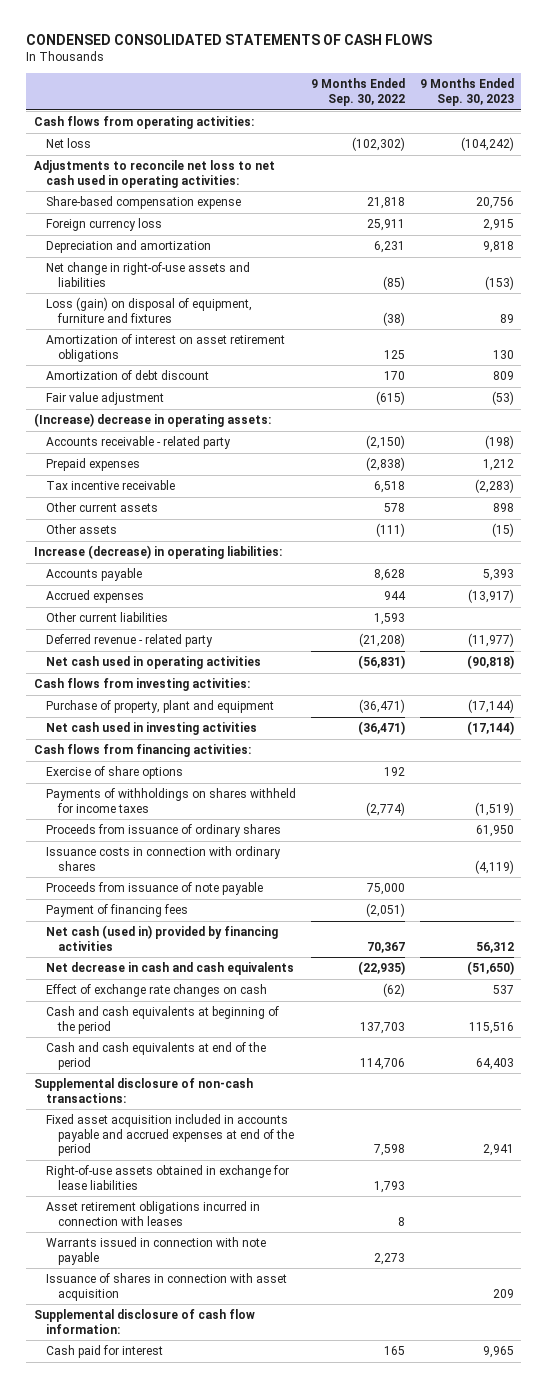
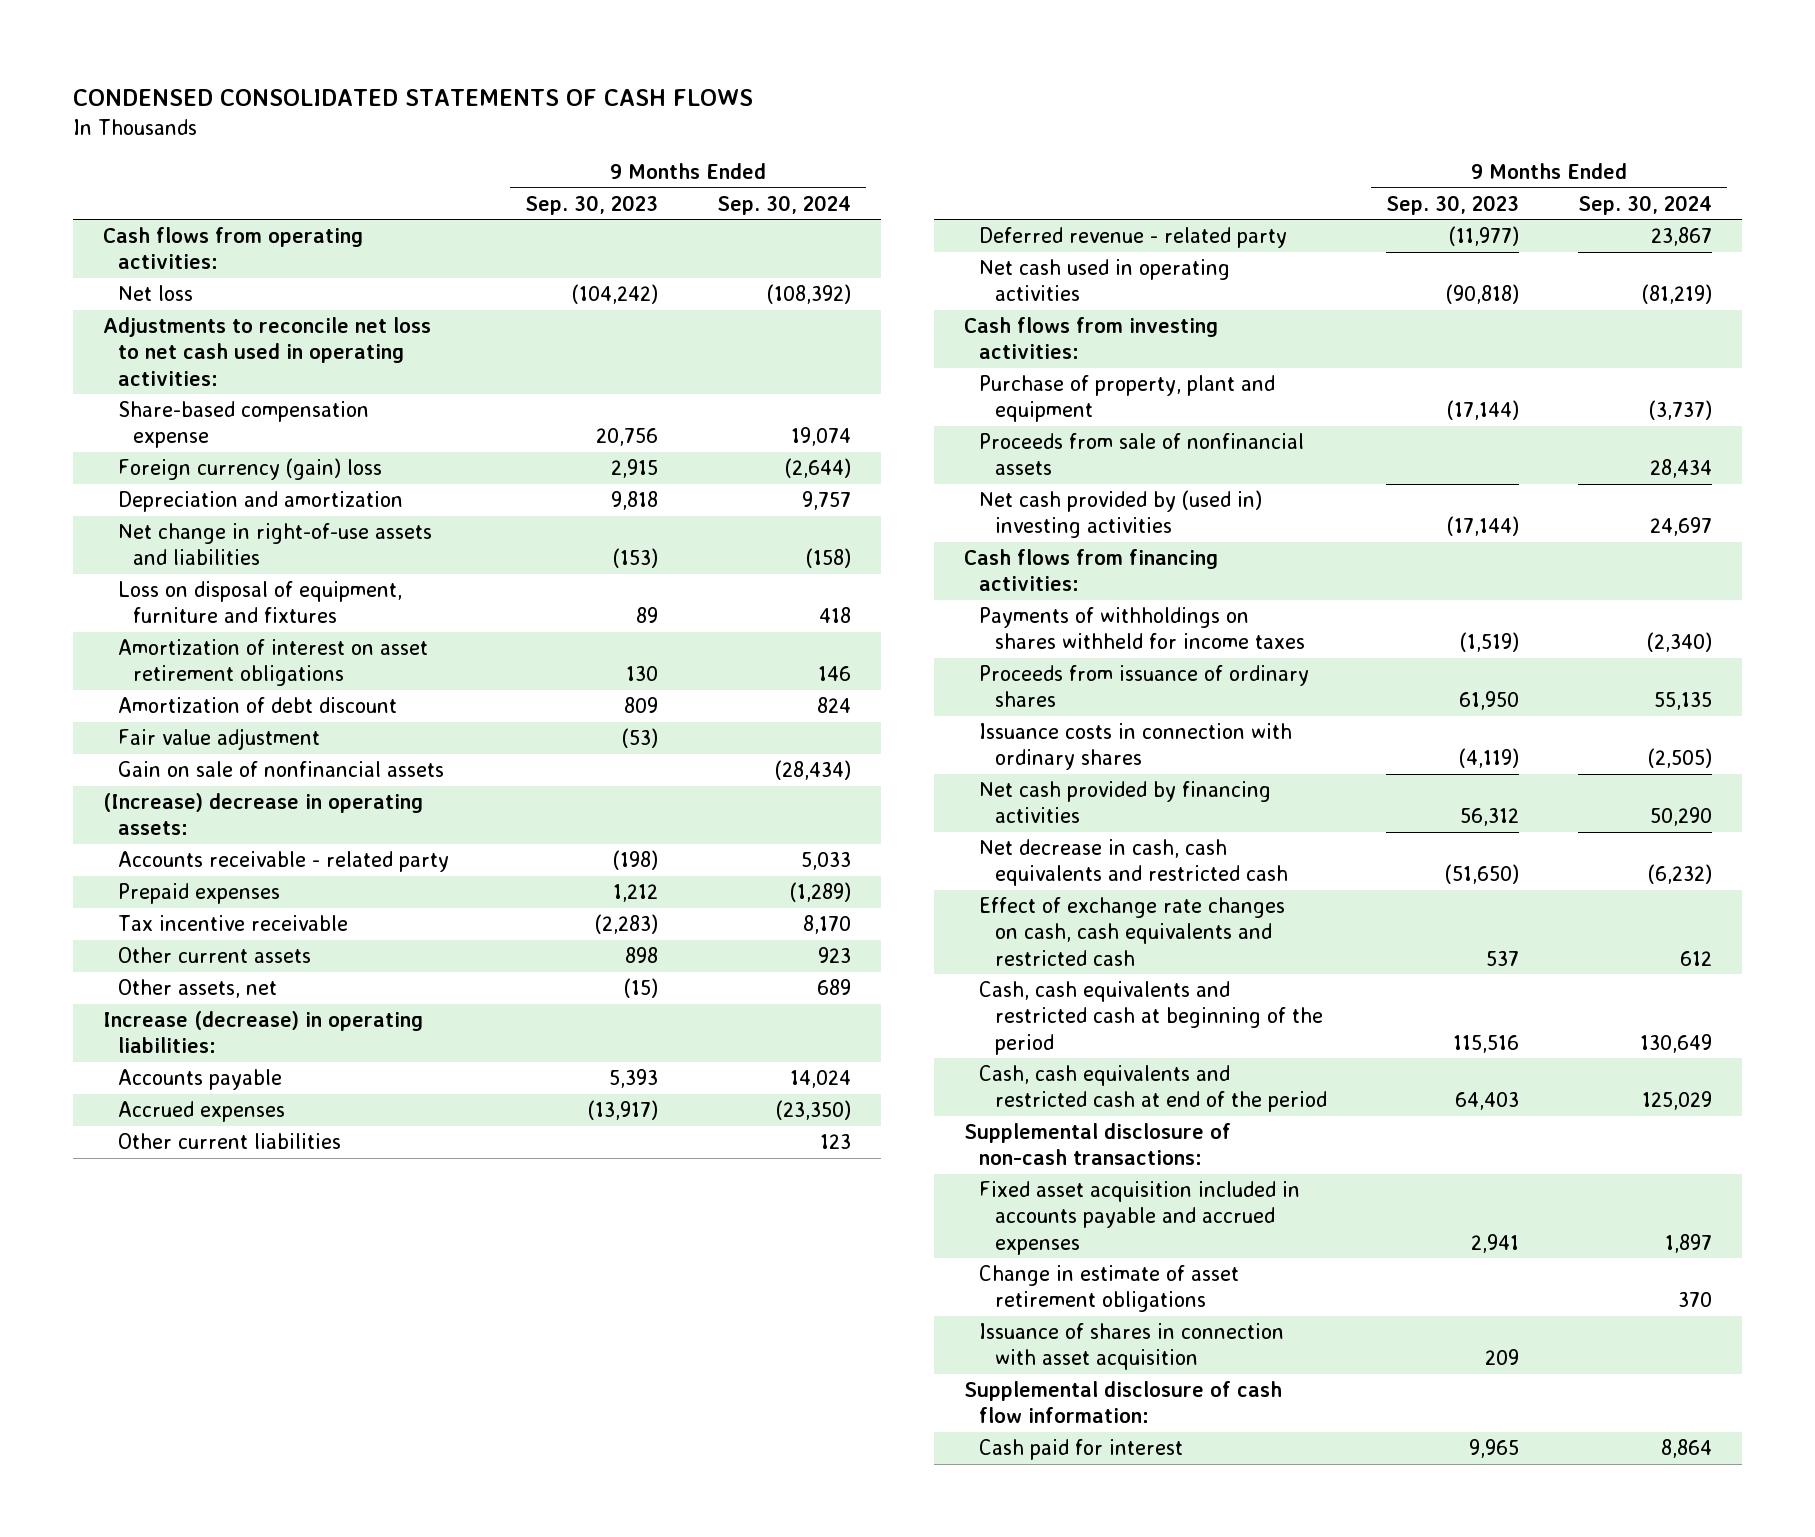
[310,78,405,107] 9 Months Ended Sep. 30, 2022 -> none
none -> [717,194,852,215] Sep. 30, 2024
[45,218,162,232] Foreign currency loss -> [118,458,383,481] Foreign currency (gain) loss
[45,297,252,323] Loss (gain) on disposal of equipment, furniture and fixtures -> [118,581,403,624] Loss on disposal of equipment, furniture and fixtures
none -> [118,761,445,778] Gain on sale of nonfinancial assets
[45,524,117,535] Other assets -> [118,979,278,999] Other assets, net
none -> [979,433,1305,476] Proceeds from sale of nonfinancial assets
[45,722,257,736] Net cash used in investing activities -> [979,490,1263,539] Net cash provided by (used in) investing activities
[45,766,183,780] Exercise of share options -> none
[45,882,263,896] Proceeds from issuance of note payable -> none
[45,904,188,918] Payment of financing fees -> none
[45,925,278,951] Net cash (used in) provided by financing activities -> [979,781,1272,824] Net cash provided by financing activities
[45,962,294,976] Net decrease in cash and cash equivalents -> [979,839,1288,887] Net decrease in cash, cash equivalents and restricted cash
[45,984,267,998] Effect of exchange rate changes on cash -> [979,897,1286,966] Effect of exchange rate changes on cash, cash equivalents and restricted cash
[45,1006,279,1034] Cash and cash equivalents at beginning of the period -> [979,981,1323,1055] Cash, cash equivalents and restricted cash at beginning of the period
[45,1042,266,1070] Cash and cash equivalents at end of the period -> [979,1065,1327,1113] Cash, cash equivalents and restricted cash at end of the period
[45,1165,289,1190] Right-of-use assets obtained in exchange for lease liabilities -> none
[45,1201,260,1226] Asset retirement obligations incurred in connection with leases -> none
[45,1237,266,1265] Warrants issued in connection with note payable -> none
[45,1114,294,1157] Fixed asset acquisition included in accounts payable and accrued expenses at end of the period -> [979,1181,1301,1255] Fixed asset acquisition included in accounts payable and accrued expenses
none -> [979,1265,1240,1313] Change in estimate of asset retirement obligations

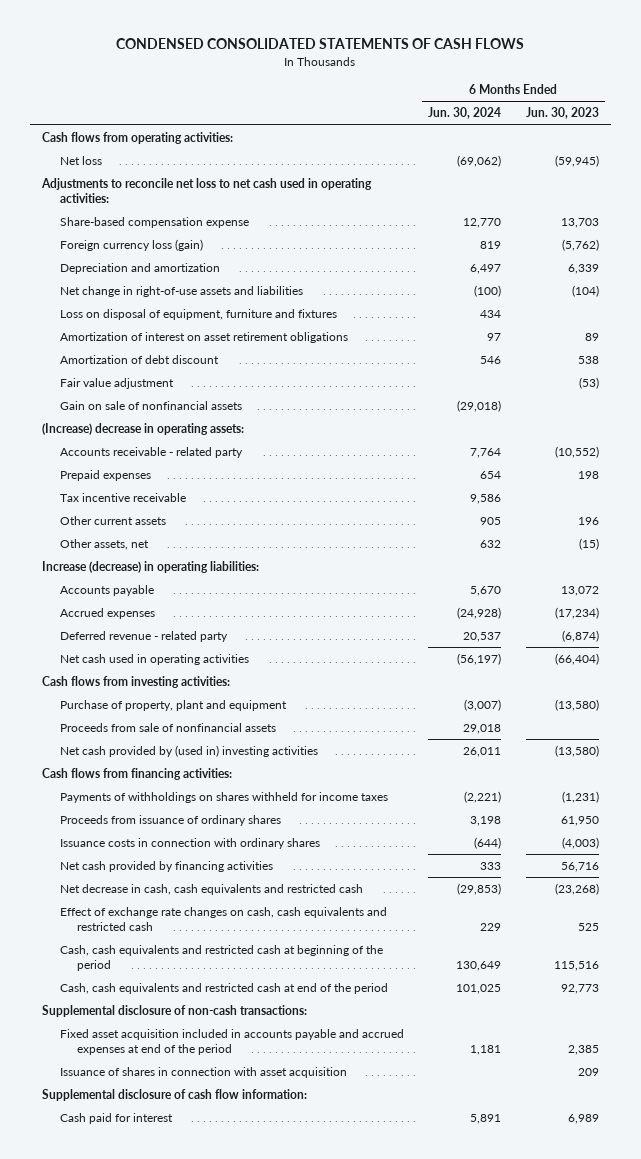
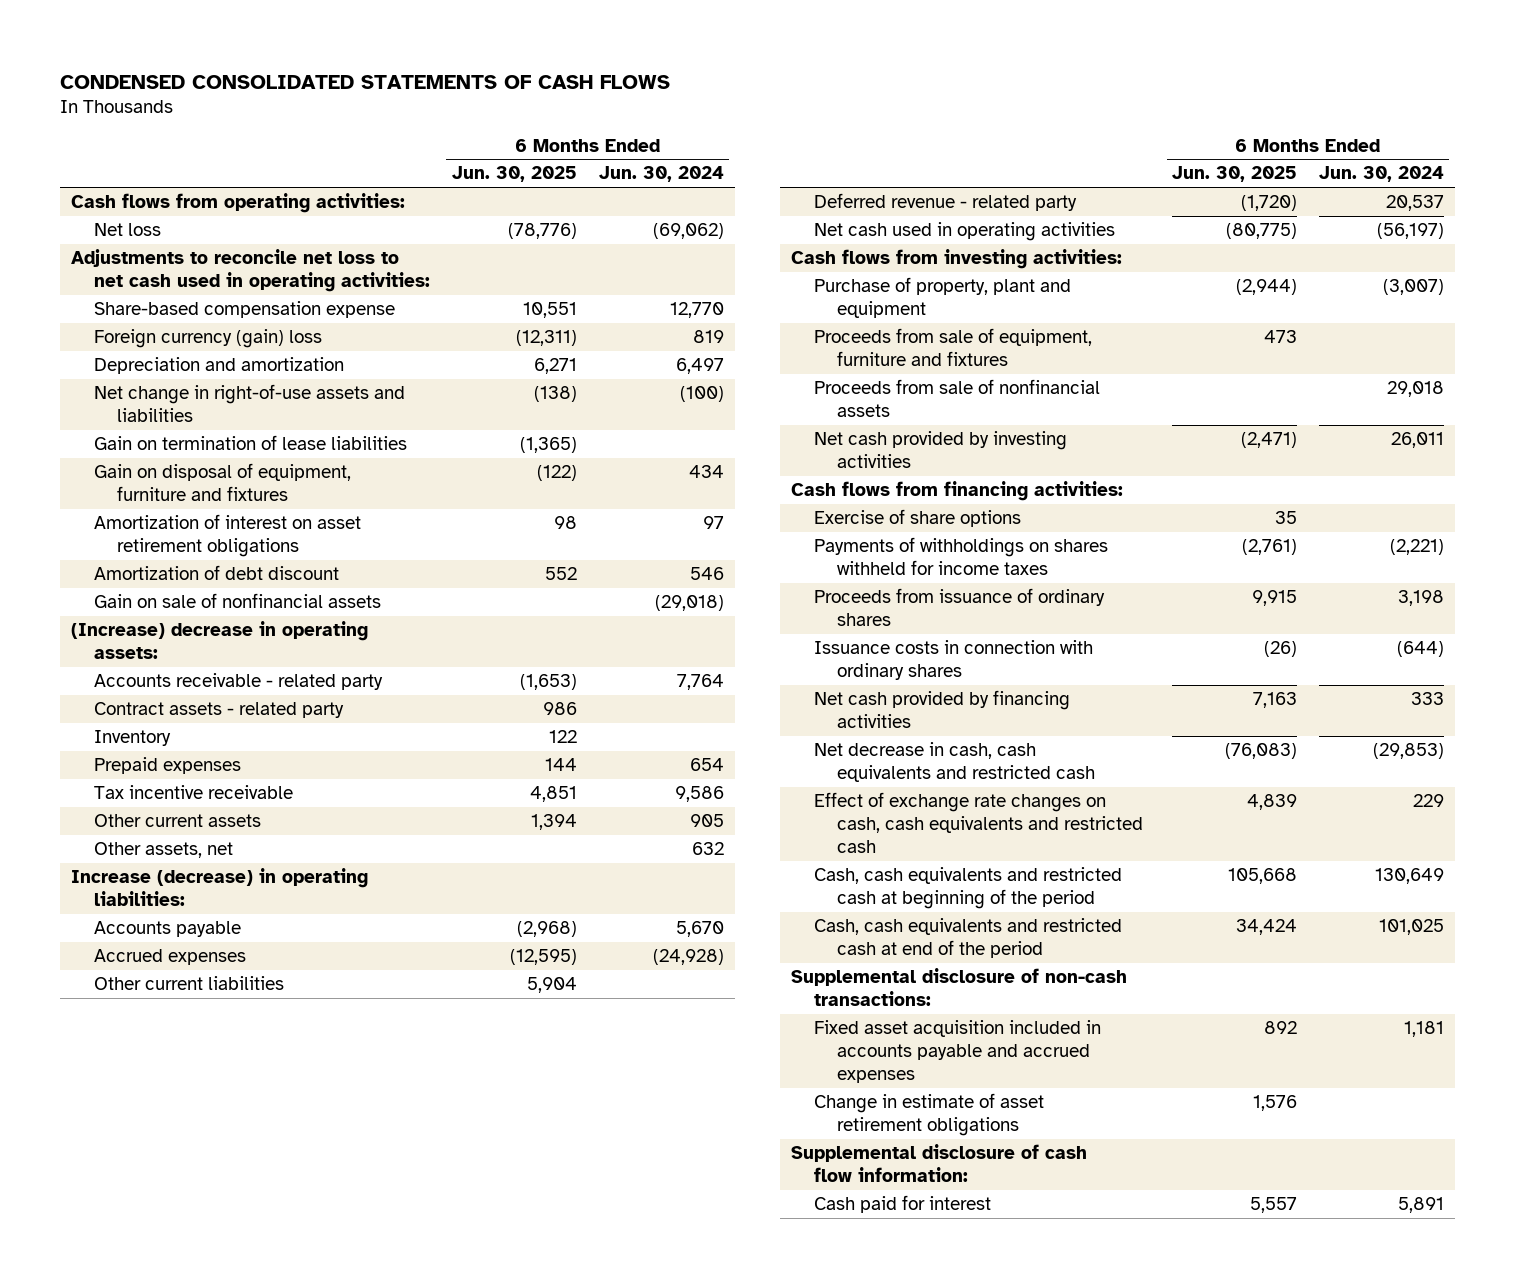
[525,107,599,120] Jun. 30, 2023 -> none
none -> [451,166,577,183] Jun. 30, 2025
[59,239,203,252] Foreign currency loss (gain) -> [94,329,323,349] Foreign currency (gain) loss
none -> [94,435,408,451] Gain on termination of lease liabilities
[59,309,337,321] Loss on disposal of equipment, furniture and fixtures -> [94,463,352,502] Gain on disposal of equipment, furniture and fixtures
[59,378,174,390] Fair value adjustment -> none
none -> [94,702,345,719] Contract assets - related party
none -> [94,730,172,747] Inventory
none -> [94,976,285,991] Other current liabilities
none -> [814,328,1093,367] Proceeds from sale of equipment, furniture and fixtures
[59,745,318,758] Net cash provided by (used in) investing activities -> [814,431,1068,469] Net cash provided by investing activities
none -> [814,509,1022,528] Exercise of share options
[59,1067,347,1079] Issuance of shares in connection with asset acquisition -> none
[59,1029,404,1055] Fixed asset acquisition included in accounts payable and accrued expenses at end of the period -> [814,1020,1102,1084] Fixed asset acquisition included in accounts payable and accrued expenses
none -> [814,1093,1045,1137] Change in estimate of asset retirement obligations

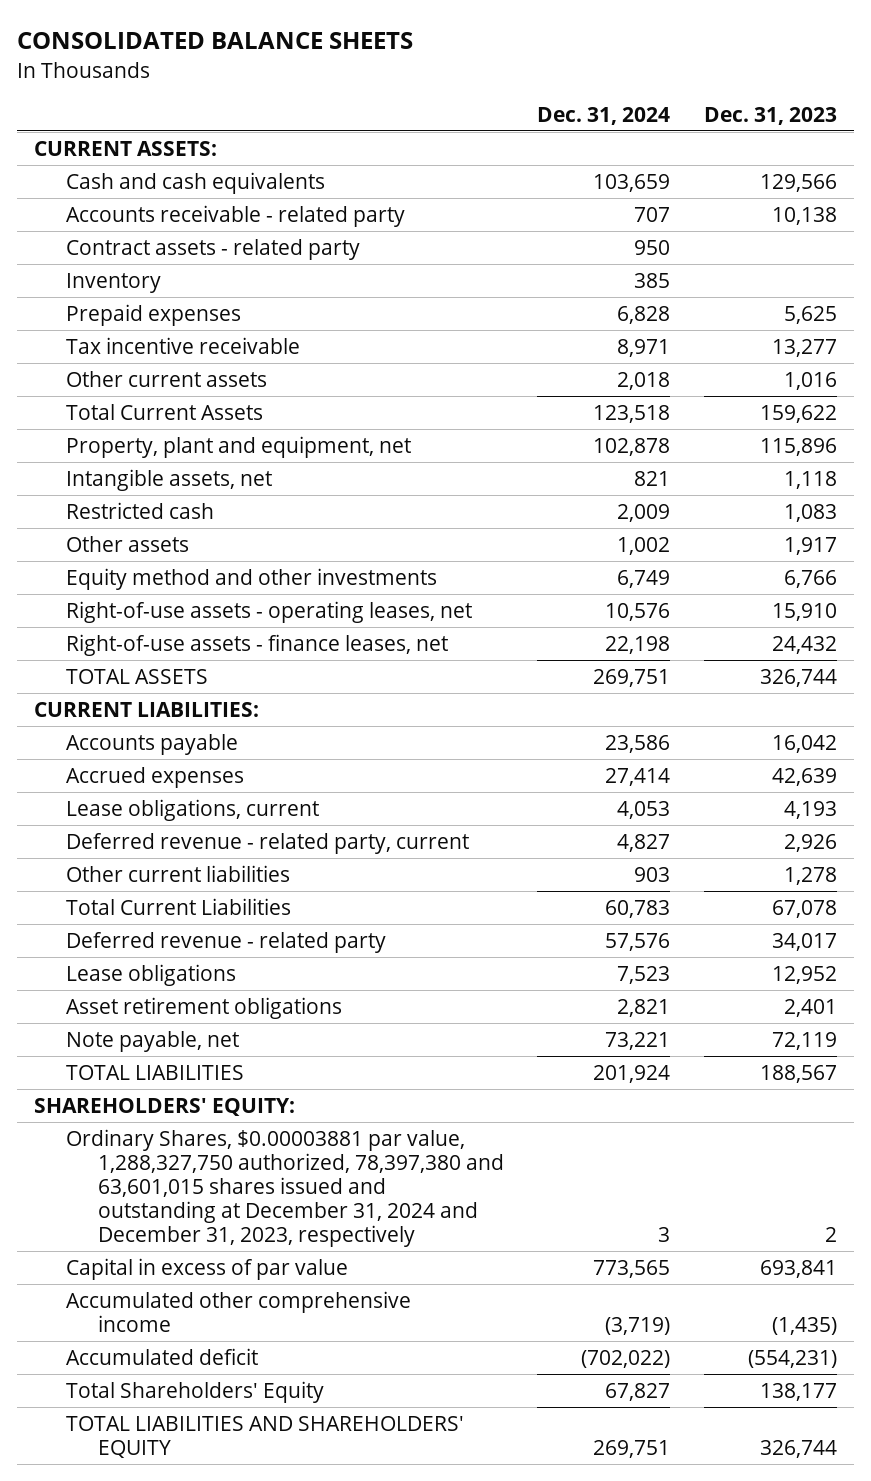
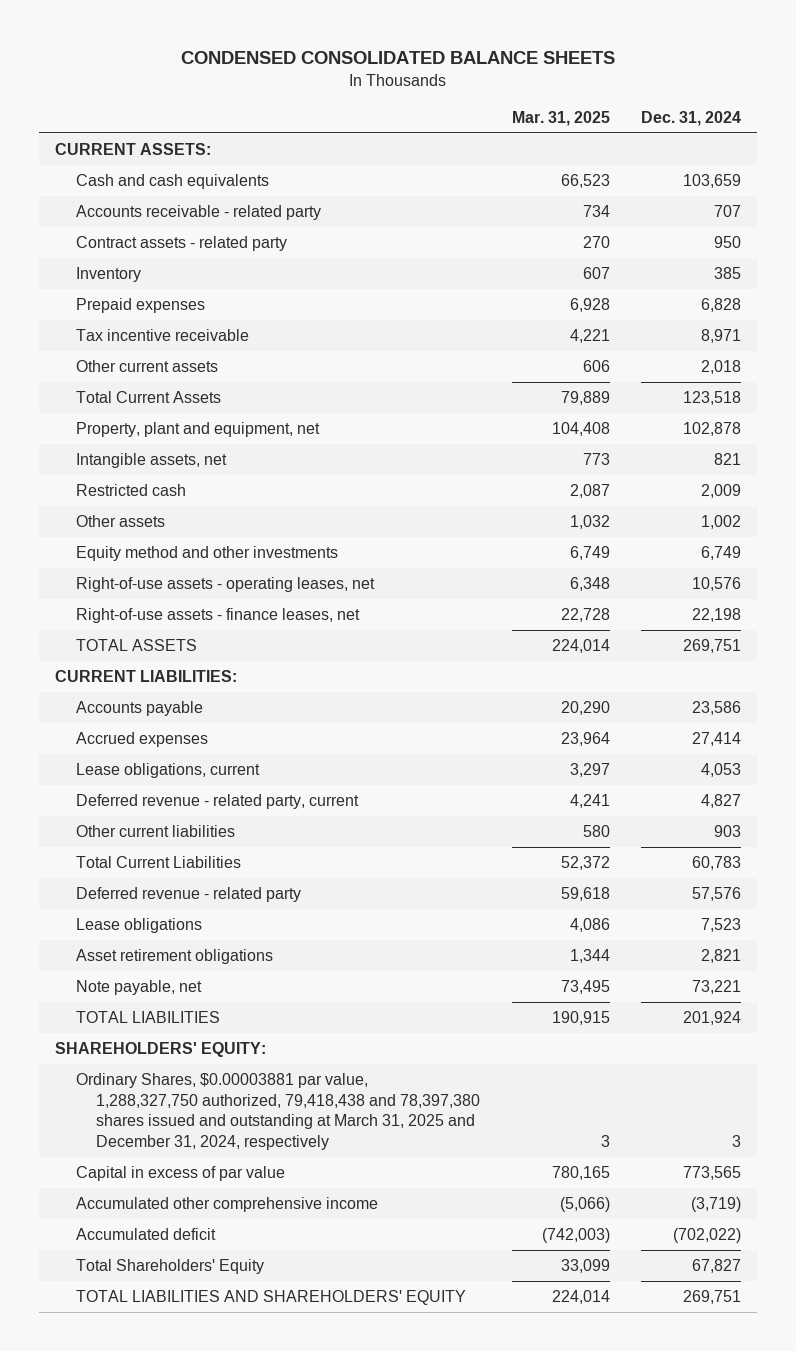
[17,32,414,50] CONSOLIDATED BALANCE SHEETS -> [181,51,616,65] CONDENSED CONSOLIDATED BALANCE SHEETS
[704,107,838,126] Dec. 31, 2023 -> none
none -> [511,111,610,127] Mar. 31, 2025
[65,1128,504,1248] Ordinary Shares, $0.00003881 par value, 1,288,327,750 authorized, 78,397,380 and 63,601,015 shares issued and outstanding at December 31, 2024 and December 31, 2023, respectively -> [75,1072,481,1150] Ordinary Shares, $0.00003881 par value, 1,288,327,750 authorized, 79,418,438 and 78,397,380 shares issued and outstanding at March 31, 2025 and December 31, 2024, respectively

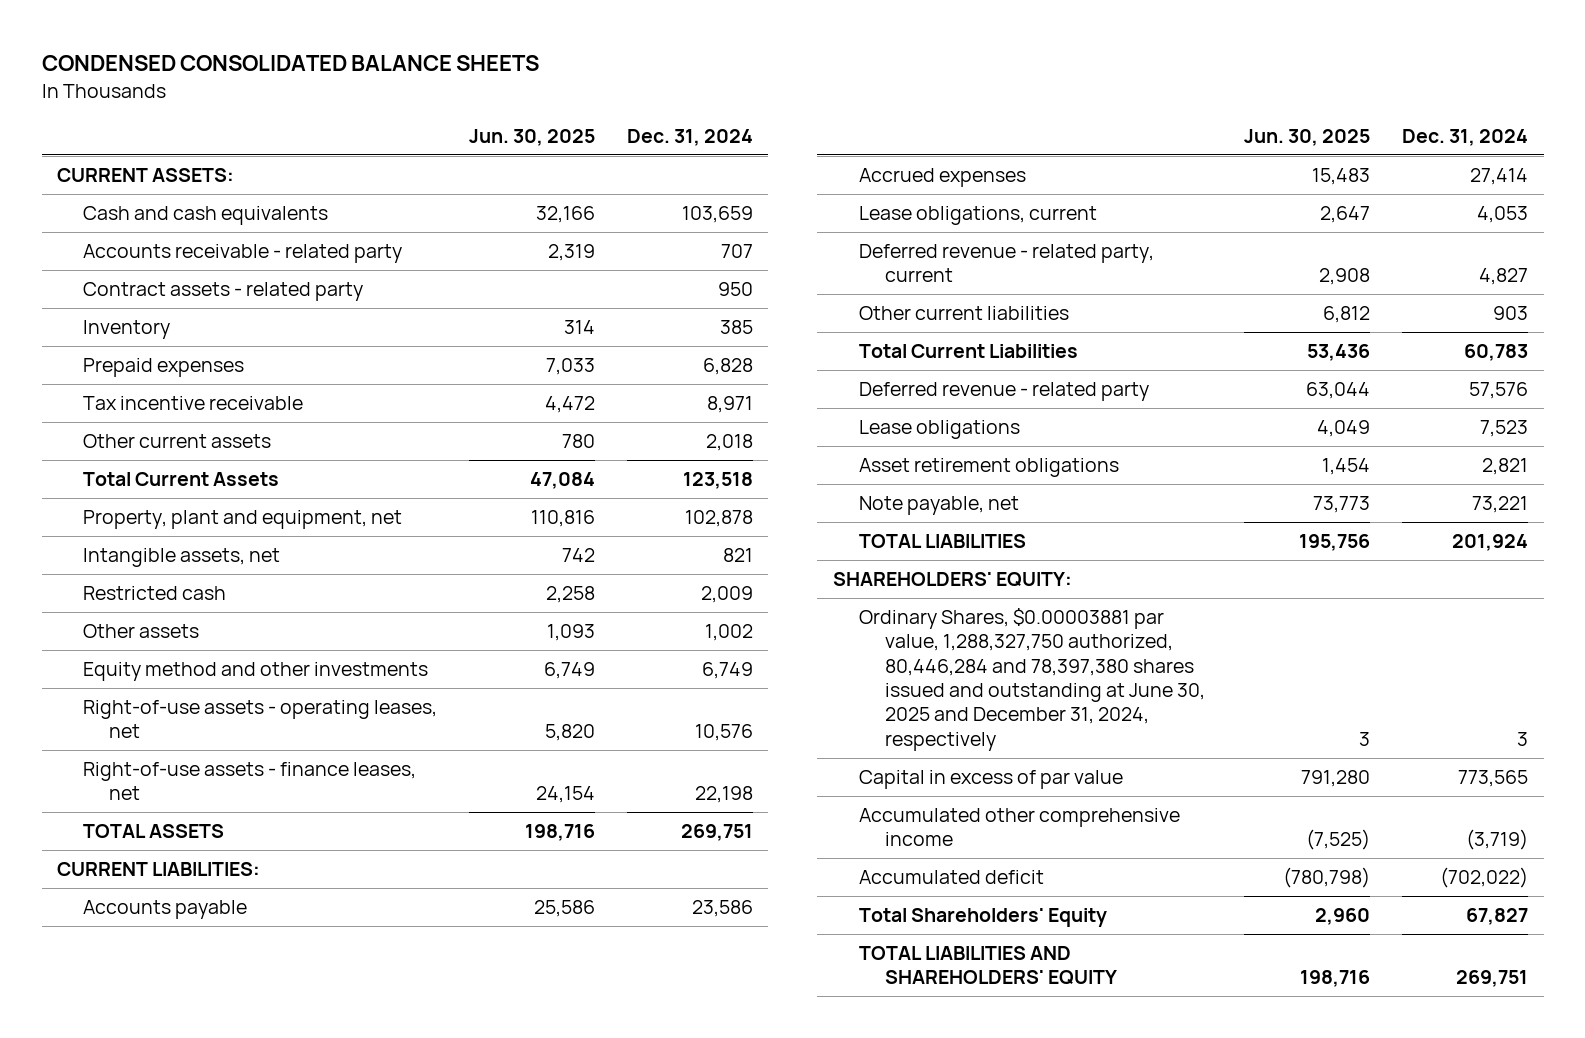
[511,111,610,127] Mar. 31, 2025 -> none
none -> [469,128,596,146] Jun. 30, 2025
[75,1072,481,1150] Ordinary Shares, $0.00003881 par value, 1,288,327,750 authorized, 79,418,438 and 78,397,380 shares issued and outstanding at March 31, 2025 and December 31, 2024, respectively -> [858,607,1205,751] Ordinary Shares, $0.00003881 par value, 1,288,327,750 authorized, 80,446,284 and 78,397,380 shares issued and outstanding at June 30, 2025 and December 31, 2024, respectively

